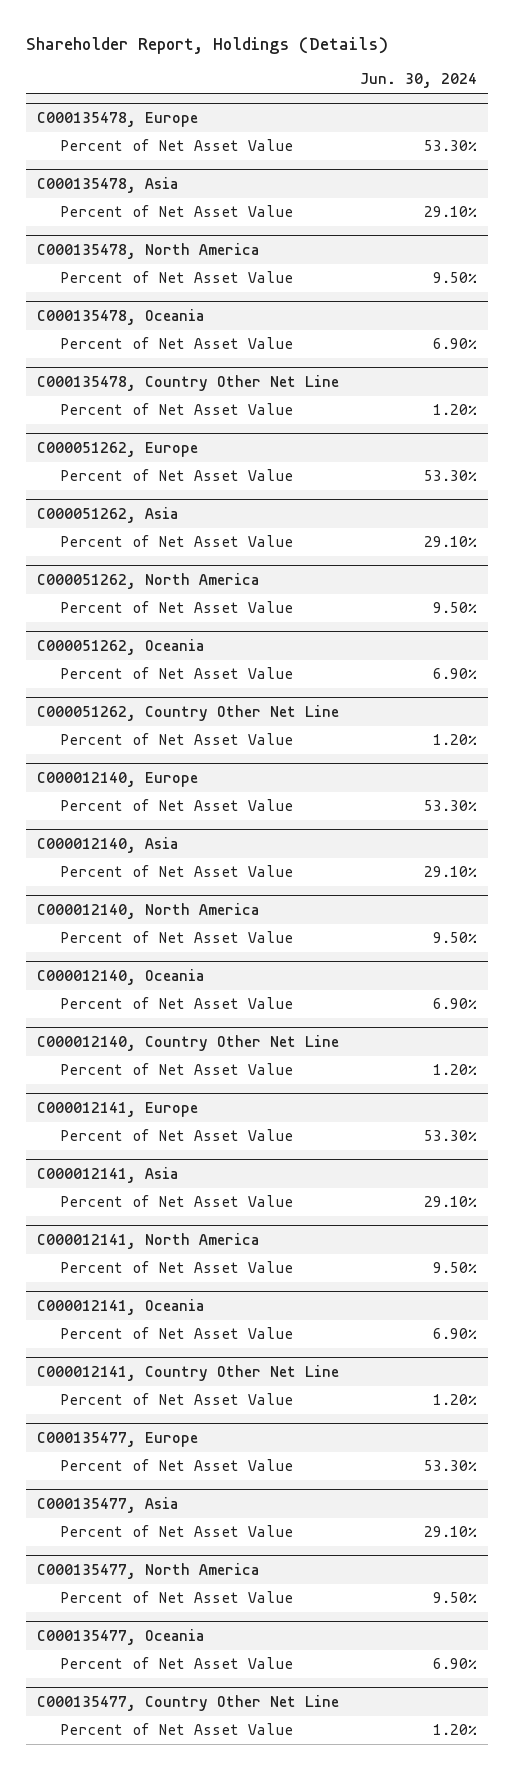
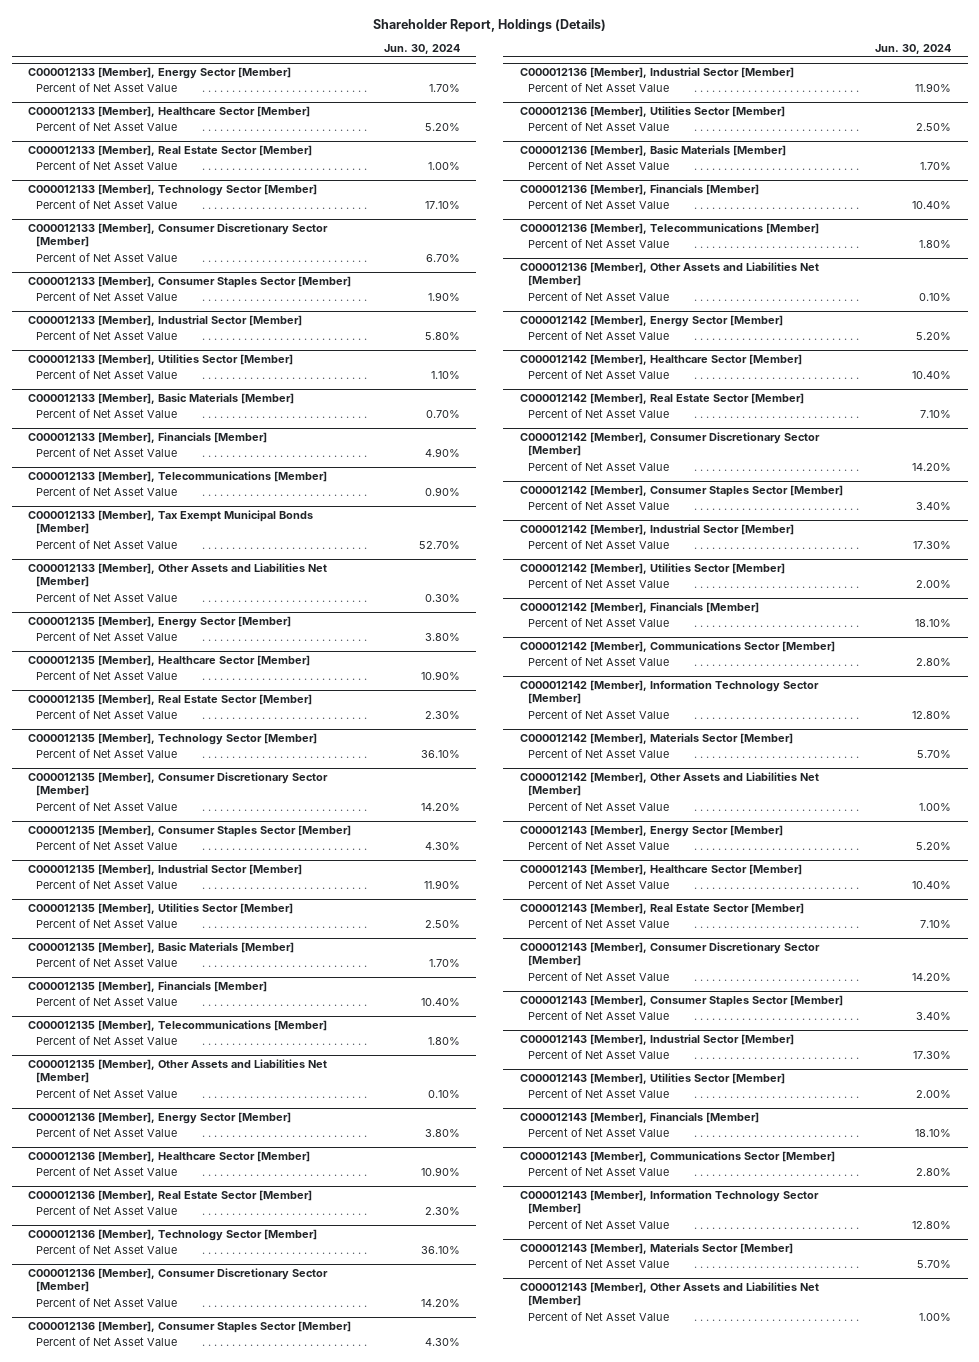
[36,112,198,128] C000135478, Europe -> none
[36,177,178,194] C000135478, Asia -> none
[36,243,259,260] C000135478, North America -> none
[36,309,204,326] C000135478, Oceania -> none
[36,375,339,392] C000135478, Country Other Net Line -> none
[36,442,198,458] C000051262, Europe -> none
[36,507,178,524] C000051262, Asia -> none
[36,573,259,590] C000051262, North America -> none
[36,639,204,656] C000051262, Oceania -> none
[36,705,339,722] C000051262, Country Other Net Line -> none
[36,772,198,788] C000012140, Europe -> none
[36,837,178,854] C000012140, Asia -> none
[36,903,259,920] C000012140, North America -> none
[36,969,204,986] C000012140, Oceania -> none
[36,1035,339,1052] C000012140, Country Other Net Line -> none
[36,1102,198,1118] C000012141, Europe -> none
[36,1167,178,1184] C000012141, Asia -> none
[36,1233,259,1250] C000012141, North America -> none
[36,1299,204,1316] C000012141, Oceania -> none
[36,1365,339,1382] C000012141, Country Other Net Line -> none
[36,1432,198,1448] C000135477, Europe -> none
[36,1497,178,1514] C000135477, Asia -> none
[36,1563,259,1580] C000135477, North America -> none
[36,1629,204,1646] C000135477, Oceania -> none
[36,1695,339,1712] C000135477, Country Other Net Line -> none
none -> [27,66,291,79] C000012133 [Member], Energy Sector [Member]
[424,140,478,152] 53.30% -> [428,84,460,93] 1.70%
none -> [27,105,310,117] C000012133 [Member], Healthcare Sector [Member]
[424,206,478,218] 29.10% -> [424,123,460,132] 5.20%
none -> [27,144,312,156] C000012133 [Member], Real Estate Sector [Member]
[433,272,478,284] 9.50% -> [427,162,460,171] 1.00%
none -> [27,183,317,196] C000012133 [Member], Technology Sector [Member]
[433,338,478,350] 6.90% -> [424,201,460,210] 17.10%
none -> [27,222,328,248] C000012133 [Member], Consumer Discretionary Sector [Member]
[433,404,478,416] 1.20% -> [425,254,460,263] 6.70%
none -> [27,275,351,288] C000012133 [Member], Consumer Staples Sector [Member]
[424,470,478,482] 53.30% -> [427,292,460,302] 1.90%
none -> [27,314,302,326] C000012133 [Member], Industrial Sector [Member]
[424,536,478,548] 29.10% -> [424,332,460,341] 5.80%
none -> [27,353,293,365] C000012133 [Member], Utilities Sector [Member]
[433,602,478,614] 9.50% -> [430,371,460,380] 1.10%
none -> [27,392,294,404] C000012133 [Member], Basic Materials [Member]
[433,668,478,680] 6.90% -> [425,410,460,419] 0.70%
none -> [27,431,267,443] C000012133 [Member], Financials [Member]
[433,734,478,746] 1.20% -> [424,448,460,458] 4.90%
none -> [27,470,327,482] C000012133 [Member], Telecommunications [Member]
[424,800,478,812] 53.30% -> [424,487,460,497] 0.90%
none -> [27,509,313,535] C000012133 [Member], Tax Exempt Municipal Bonds [Member]
[424,866,478,878] 29.10% -> [418,541,460,550] 52.70%
none -> [27,562,327,588] C000012133 [Member], Other Assets and Liabilities Net [Member]
[433,932,478,944] 9.50% -> [424,594,460,603] 0.30%
none -> [27,615,291,628] C000012135 [Member], Energy Sector [Member]
[433,998,478,1010] 6.90% -> [424,633,460,642] 3.80%
none -> [27,654,310,666] C000012135 [Member], Healthcare Sector [Member]
[433,1064,478,1076] 1.20% -> [420,671,460,681] 10.90%
none -> [27,693,312,705] C000012135 [Member], Real Estate Sector [Member]
[424,1130,478,1142] 53.30% -> [424,711,460,720] 2.30%
none -> [27,732,317,745] C000012135 [Member], Technology Sector [Member]
[424,1196,478,1208] 29.10% -> [420,750,460,759] 36.10%
none -> [27,771,328,797] C000012135 [Member], Consumer Discretionary Sector [Member]
[433,1262,478,1274] 9.50% -> [420,803,460,812] 14.20%
none -> [27,824,351,837] C000012135 [Member], Consumer Staples Sector [Member]
[433,1328,478,1340] 6.90% -> [424,842,460,851] 4.30%
none -> [27,863,302,875] C000012135 [Member], Industrial Sector [Member]
[433,1394,478,1406] 1.20% -> [423,880,460,890] 11.90%
none -> [27,902,293,914] C000012135 [Member], Utilities Sector [Member]
[424,1460,478,1472] 53.30% -> [424,920,460,929] 2.50%
none -> [27,941,294,953] C000012135 [Member], Basic Materials [Member]
[424,1526,478,1538] 29.10% -> [428,959,460,968] 1.70%
none -> [27,980,267,992] C000012135 [Member], Financials [Member]
[433,1592,478,1604] 9.50% -> [420,998,460,1007] 10.40%
none -> [27,1019,327,1031] C000012135 [Member], Telecommunications [Member]
[433,1658,478,1670] 6.90% -> [427,1037,460,1046] 1.80%
none -> [27,1058,327,1084] C000012135 [Member], Other Assets and Liabilities Net [Member]
[433,1724,478,1736] 1.20% -> [427,1090,460,1099] 0.10%
none -> [27,1111,291,1124] C000012136 [Member], Energy Sector [Member]
none -> [35,1128,177,1138] Percent of Net Asset Value
none -> [27,1150,310,1162] C000012136 [Member], Healthcare Sector [Member]
none -> [35,1167,177,1177] Percent of Net Asset Value
none -> [27,1189,312,1201] C000012136 [Member], Real Estate Sector [Member]
none -> [35,1206,177,1216] Percent of Net Asset Value
none -> [27,1228,317,1241] C000012136 [Member], Technology Sector [Member]
none -> [35,1245,177,1255] Percent of Net Asset Value
none -> [27,1267,328,1293] C000012136 [Member], Consumer Discretionary Sector [Member]
none -> [35,1298,177,1308] Percent of Net Asset Value
none -> [27,1320,351,1333] C000012136 [Member], Consumer Staples Sector [Member]
none -> [35,1337,177,1347] Percent of Net Asset Value
none -> [519,66,794,78] C000012136 [Member], Industrial Sector [Member]
none -> [527,83,669,93] Percent of Net Asset Value
none -> [519,105,785,117] C000012136 [Member], Utilities Sector [Member]
none -> [527,122,669,132] Percent of Net Asset Value
none -> [519,144,786,156] C000012136 [Member], Basic Materials [Member]
none -> [527,161,669,171] Percent of Net Asset Value
none -> [519,183,759,195] C000012136 [Member], Financials [Member]
none -> [527,200,669,210] Percent of Net Asset Value
none -> [519,222,819,234] C000012136 [Member], Telecommunications [Member]
none -> [527,239,669,249] Percent of Net Asset Value
none -> [519,261,819,287] C000012136 [Member], Other Assets and Liabilities Net [Member]
none -> [527,292,669,302] Percent of Net Asset Value
none -> [519,314,783,327] C000012142 [Member], Energy Sector [Member]
none -> [527,331,669,341] Percent of Net Asset Value
none -> [519,353,802,365] C000012142 [Member], Healthcare Sector [Member]
none -> [527,370,669,380] Percent of Net Asset Value
none -> [519,392,804,404] C000012142 [Member], Real Estate Sector [Member]
none -> [527,409,669,419] Percent of Net Asset Value
none -> [519,431,820,457] C000012142 [Member], Consumer Discretionary Sector [Member]
none -> [527,462,669,472] Percent of Net Asset Value
none -> [519,484,843,497] C000012142 [Member], Consumer Staples Sector [Member]
none -> [527,501,669,511] Percent of Net Asset Value
none -> [519,523,794,535] C000012142 [Member], Industrial Sector [Member]
none -> [527,540,669,550] Percent of Net Asset Value
none -> [519,562,785,574] C000012142 [Member], Utilities Sector [Member]
none -> [527,579,669,589] Percent of Net Asset Value
none -> [519,601,759,613] C000012142 [Member], Financials [Member]
none -> [527,618,669,628] Percent of Net Asset Value
none -> [519,640,835,652] C000012142 [Member], Communications Sector [Member]
none -> [527,657,669,667] Percent of Net Asset Value
none -> [519,679,819,705] C000012142 [Member], Information Technology Sector [Member]
none -> [527,710,669,720] Percent of Net Asset Value
none -> [519,732,793,744] C000012142 [Member], Materials Sector [Member]
none -> [527,749,669,759] Percent of Net Asset Value
none -> [519,771,819,797] C000012142 [Member], Other Assets and Liabilities Net [Member]
none -> [527,802,669,812] Percent of Net Asset Value
none -> [519,824,783,837] C000012143 [Member], Energy Sector [Member]
none -> [527,841,669,851] Percent of Net Asset Value
none -> [519,863,802,875] C000012143 [Member], Healthcare Sector [Member]
none -> [527,880,669,890] Percent of Net Asset Value
none -> [519,902,804,914] C000012143 [Member], Real Estate Sector [Member]
none -> [527,919,669,929] Percent of Net Asset Value
none -> [519,941,820,967] C000012143 [Member], Consumer Discretionary Sector [Member]
none -> [527,972,669,982] Percent of Net Asset Value
none -> [519,994,843,1007] C000012143 [Member], Consumer Staples Sector [Member]
none -> [527,1011,669,1021] Percent of Net Asset Value
none -> [519,1033,794,1045] C000012143 [Member], Industrial Sector [Member]
none -> [527,1050,669,1060] Percent of Net Asset Value
none -> [519,1072,785,1084] C000012143 [Member], Utilities Sector [Member]
none -> [527,1089,669,1099] Percent of Net Asset Value
none -> [519,1111,759,1123] C000012143 [Member], Financials [Member]
none -> [527,1128,669,1138] Percent of Net Asset Value
none -> [519,1150,835,1162] C000012143 [Member], Communications Sector [Member]
none -> [527,1167,669,1177] Percent of Net Asset Value
none -> [519,1189,819,1215] C000012143 [Member], Information Technology Sector [Member]
none -> [527,1220,669,1230] Percent of Net Asset Value
none -> [519,1242,793,1254] C000012143 [Member], Materials Sector [Member]
none -> [527,1259,669,1269] Percent of Net Asset Value
none -> [519,1281,819,1307] C000012143 [Member], Other Assets and Liabilities Net [Member]
none -> [527,1312,669,1322] Percent of Net Asset Value

